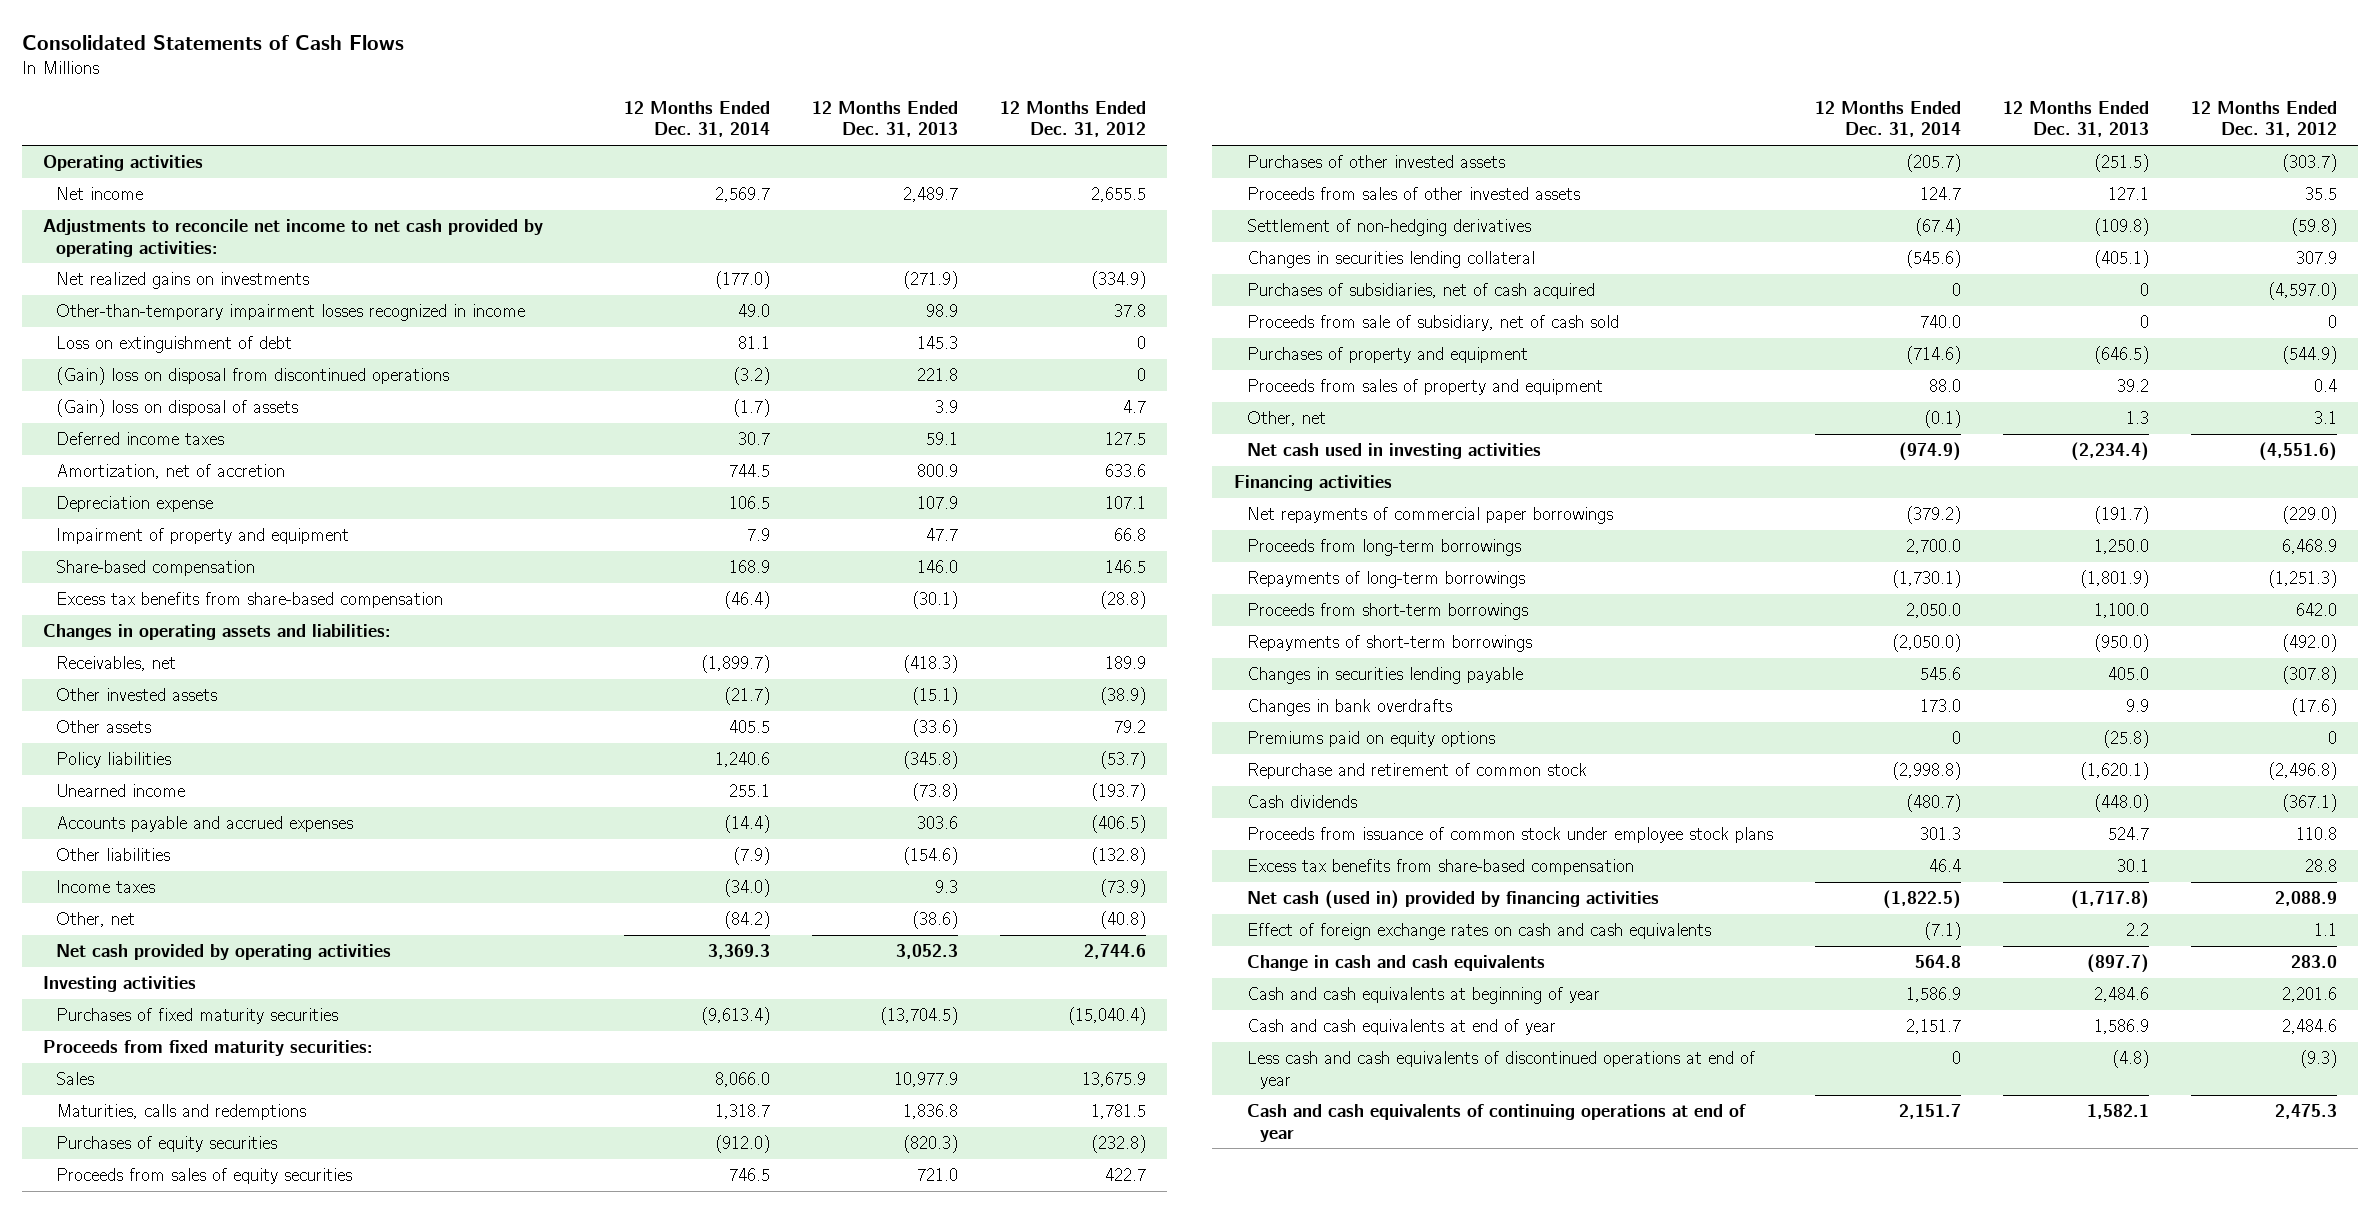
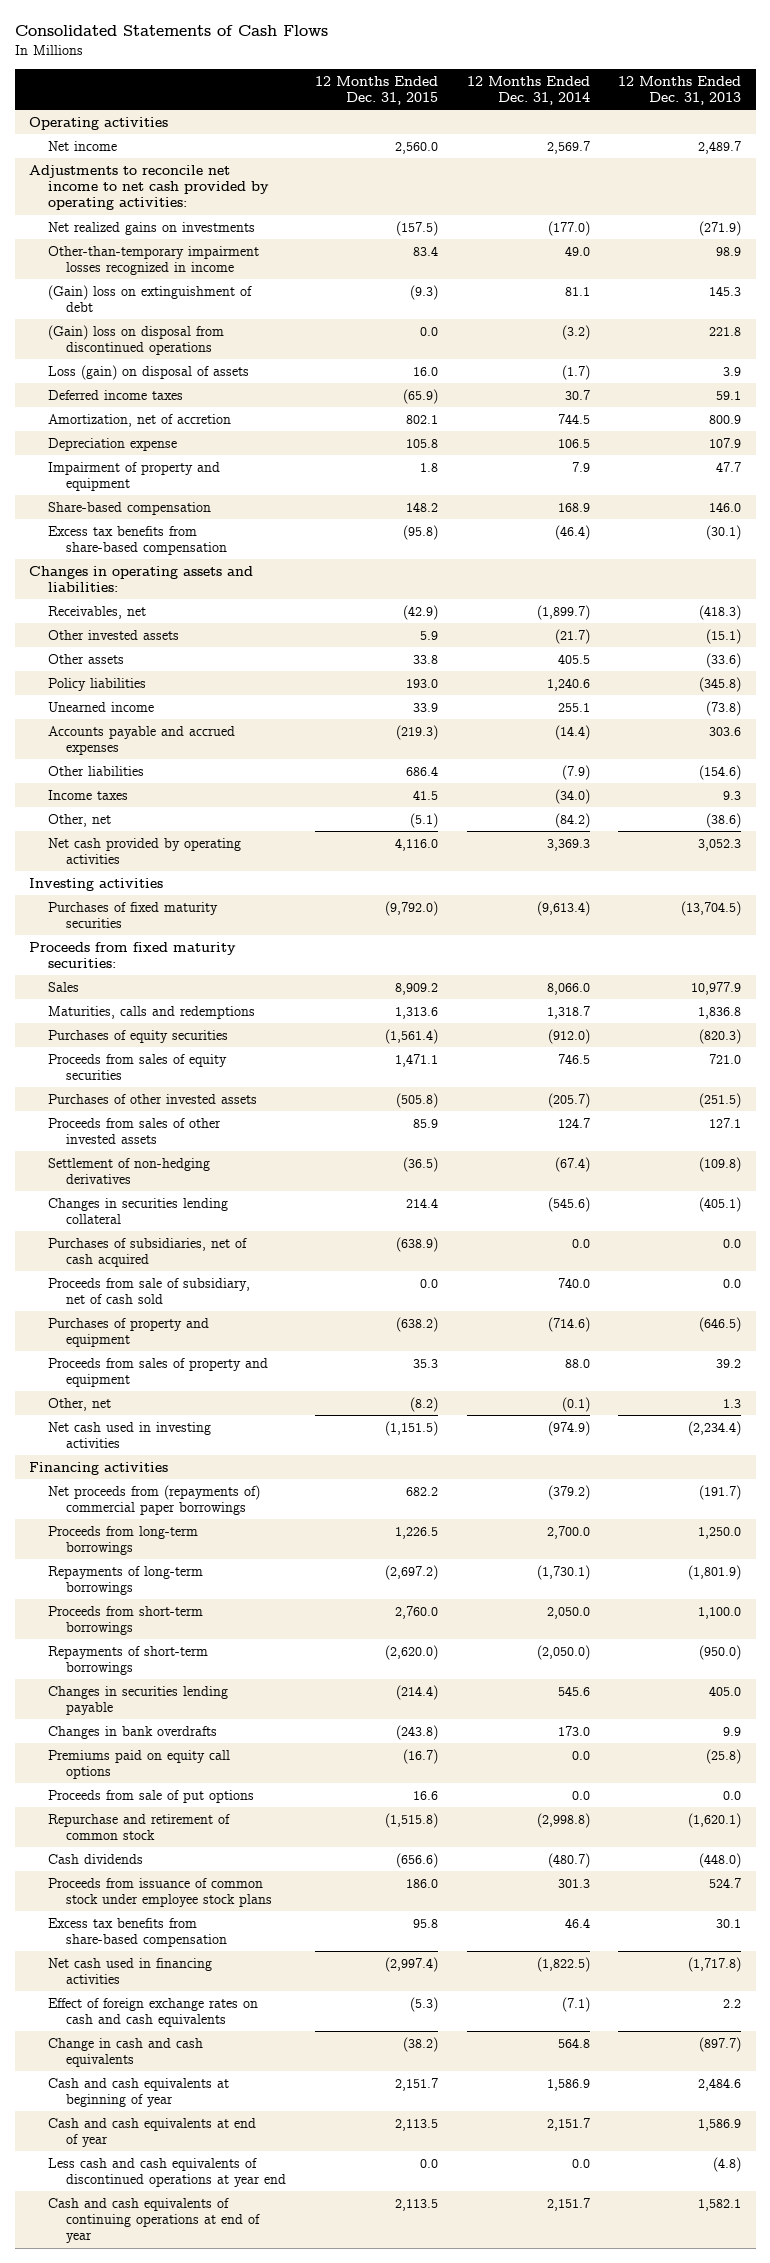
[1000,100,1147,138] 12 Months Ended Dec. 31, 2012 -> none
none -> [315,75,439,106] 12 Months Ended Dec. 31, 2015
[55,336,292,354] Loss on extinguishment of debt -> [47,284,252,313] (Gain) loss on extinguishment of debt
[55,399,298,418] (Gain) loss on disposal of assets -> [47,364,249,380] Loss (gain) on disposal of assets
[1951,283,1961,297] 0 -> [571,1238,590,1248] 0.0
[2140,283,2150,297] 0 -> [723,1238,742,1248] 0.0
[2140,315,2150,329] 0 -> [723,1278,742,1288] 0.0
[1246,507,1613,525] Net repayments of commercial paper borrowings -> [47,1484,260,1516] Net proceeds from (repayments of) commercial paper borrowings
[1246,731,1495,748] Premiums paid on equity options -> [47,1749,230,1780] Premiums paid on equity call options
[1951,731,1961,745] 0 -> [571,1750,590,1760] 0.0
none -> [47,1789,254,1803] Proceeds from sale of put options
[1246,890,1659,910] Net cash (used in) provided by financing activities -> [47,1957,212,1985] Net cash used in financing activities
[1246,1051,1755,1089] Less cash and cash equivalents of discontinued operations at end of year -> [47,2157,287,2188] Less cash and cash equivalents of discontinued operations at year end
[1951,1051,1961,1065] 0 -> [571,2158,590,2168] 0.0

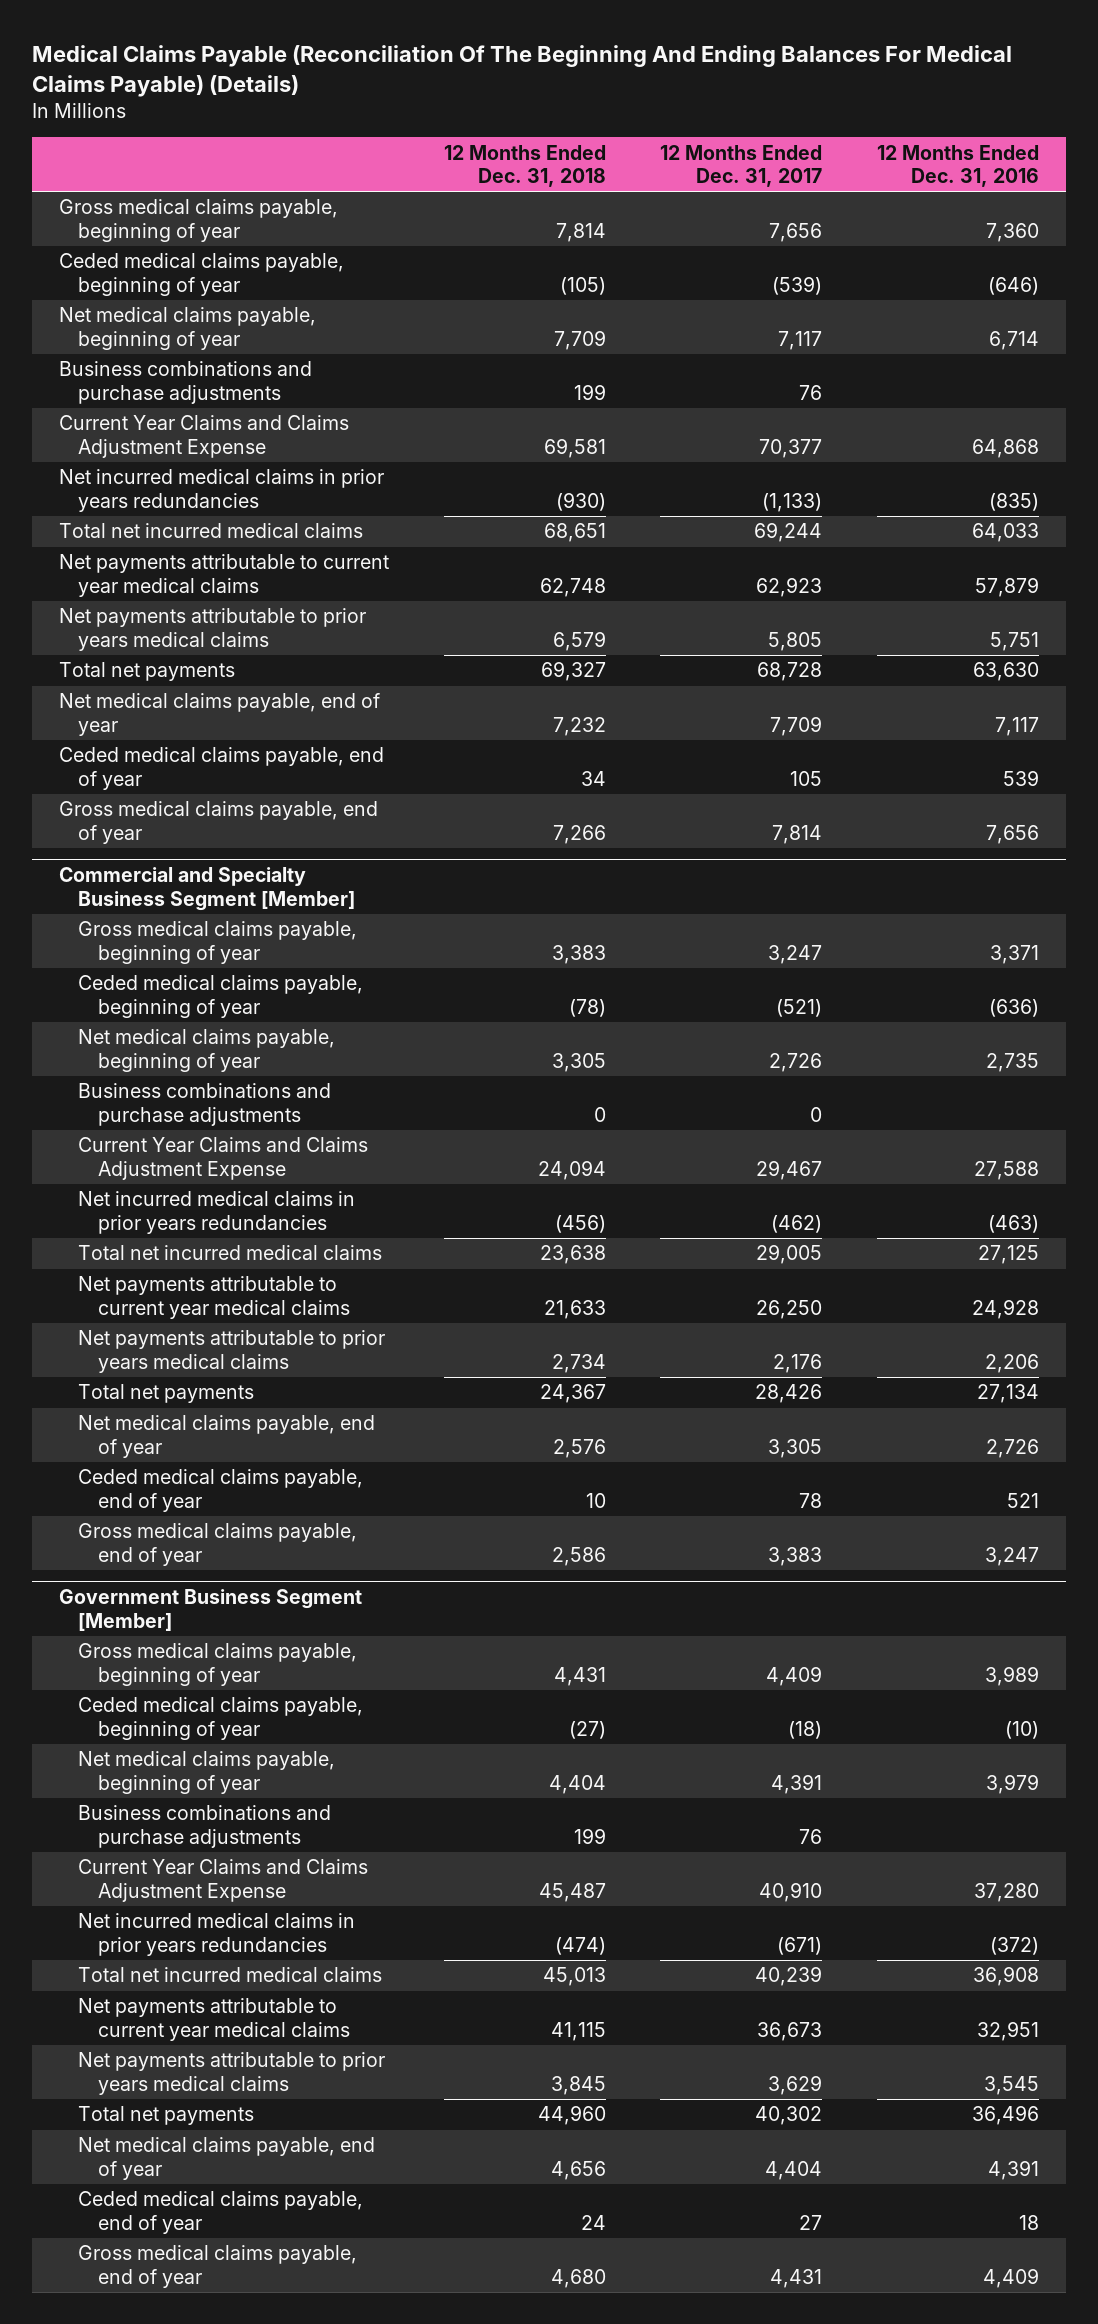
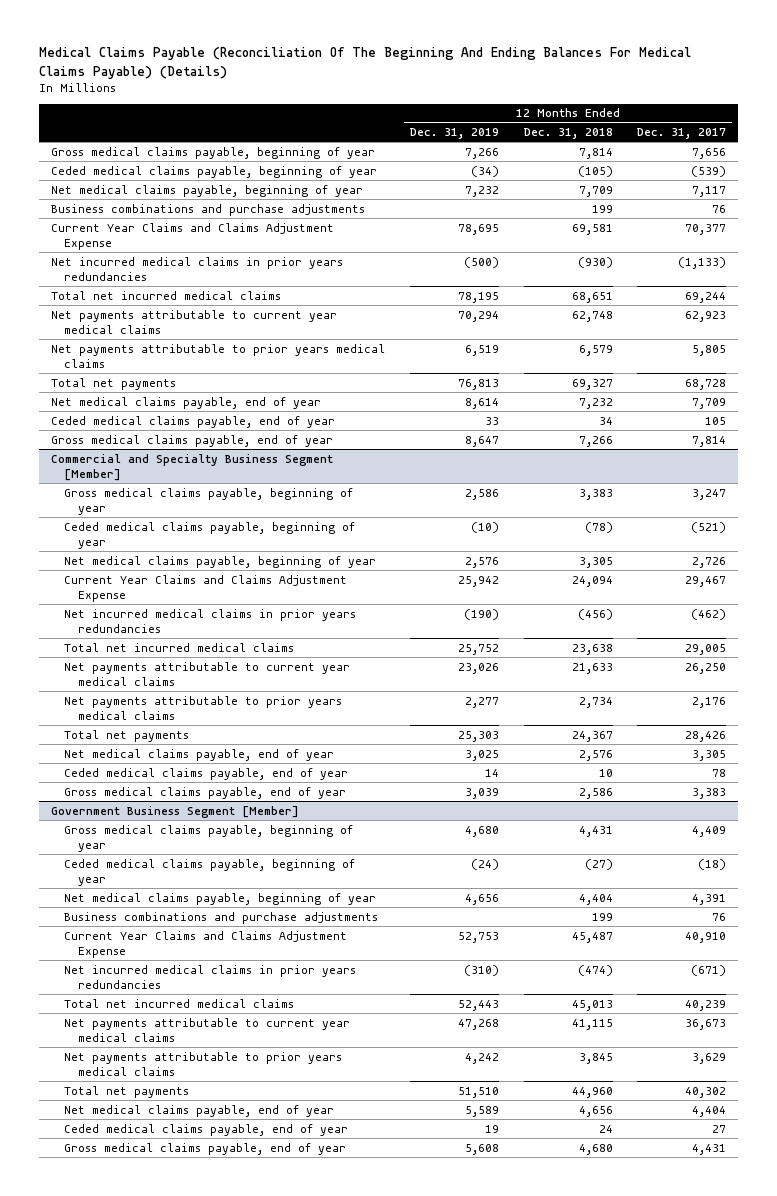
[876,144,1039,188] 12 Months Ended Dec. 31, 2016 -> none
none -> [409,128,499,140] Dec. 31, 2019
[78,1083,332,1126] Business combinations and purchase adjustments -> none

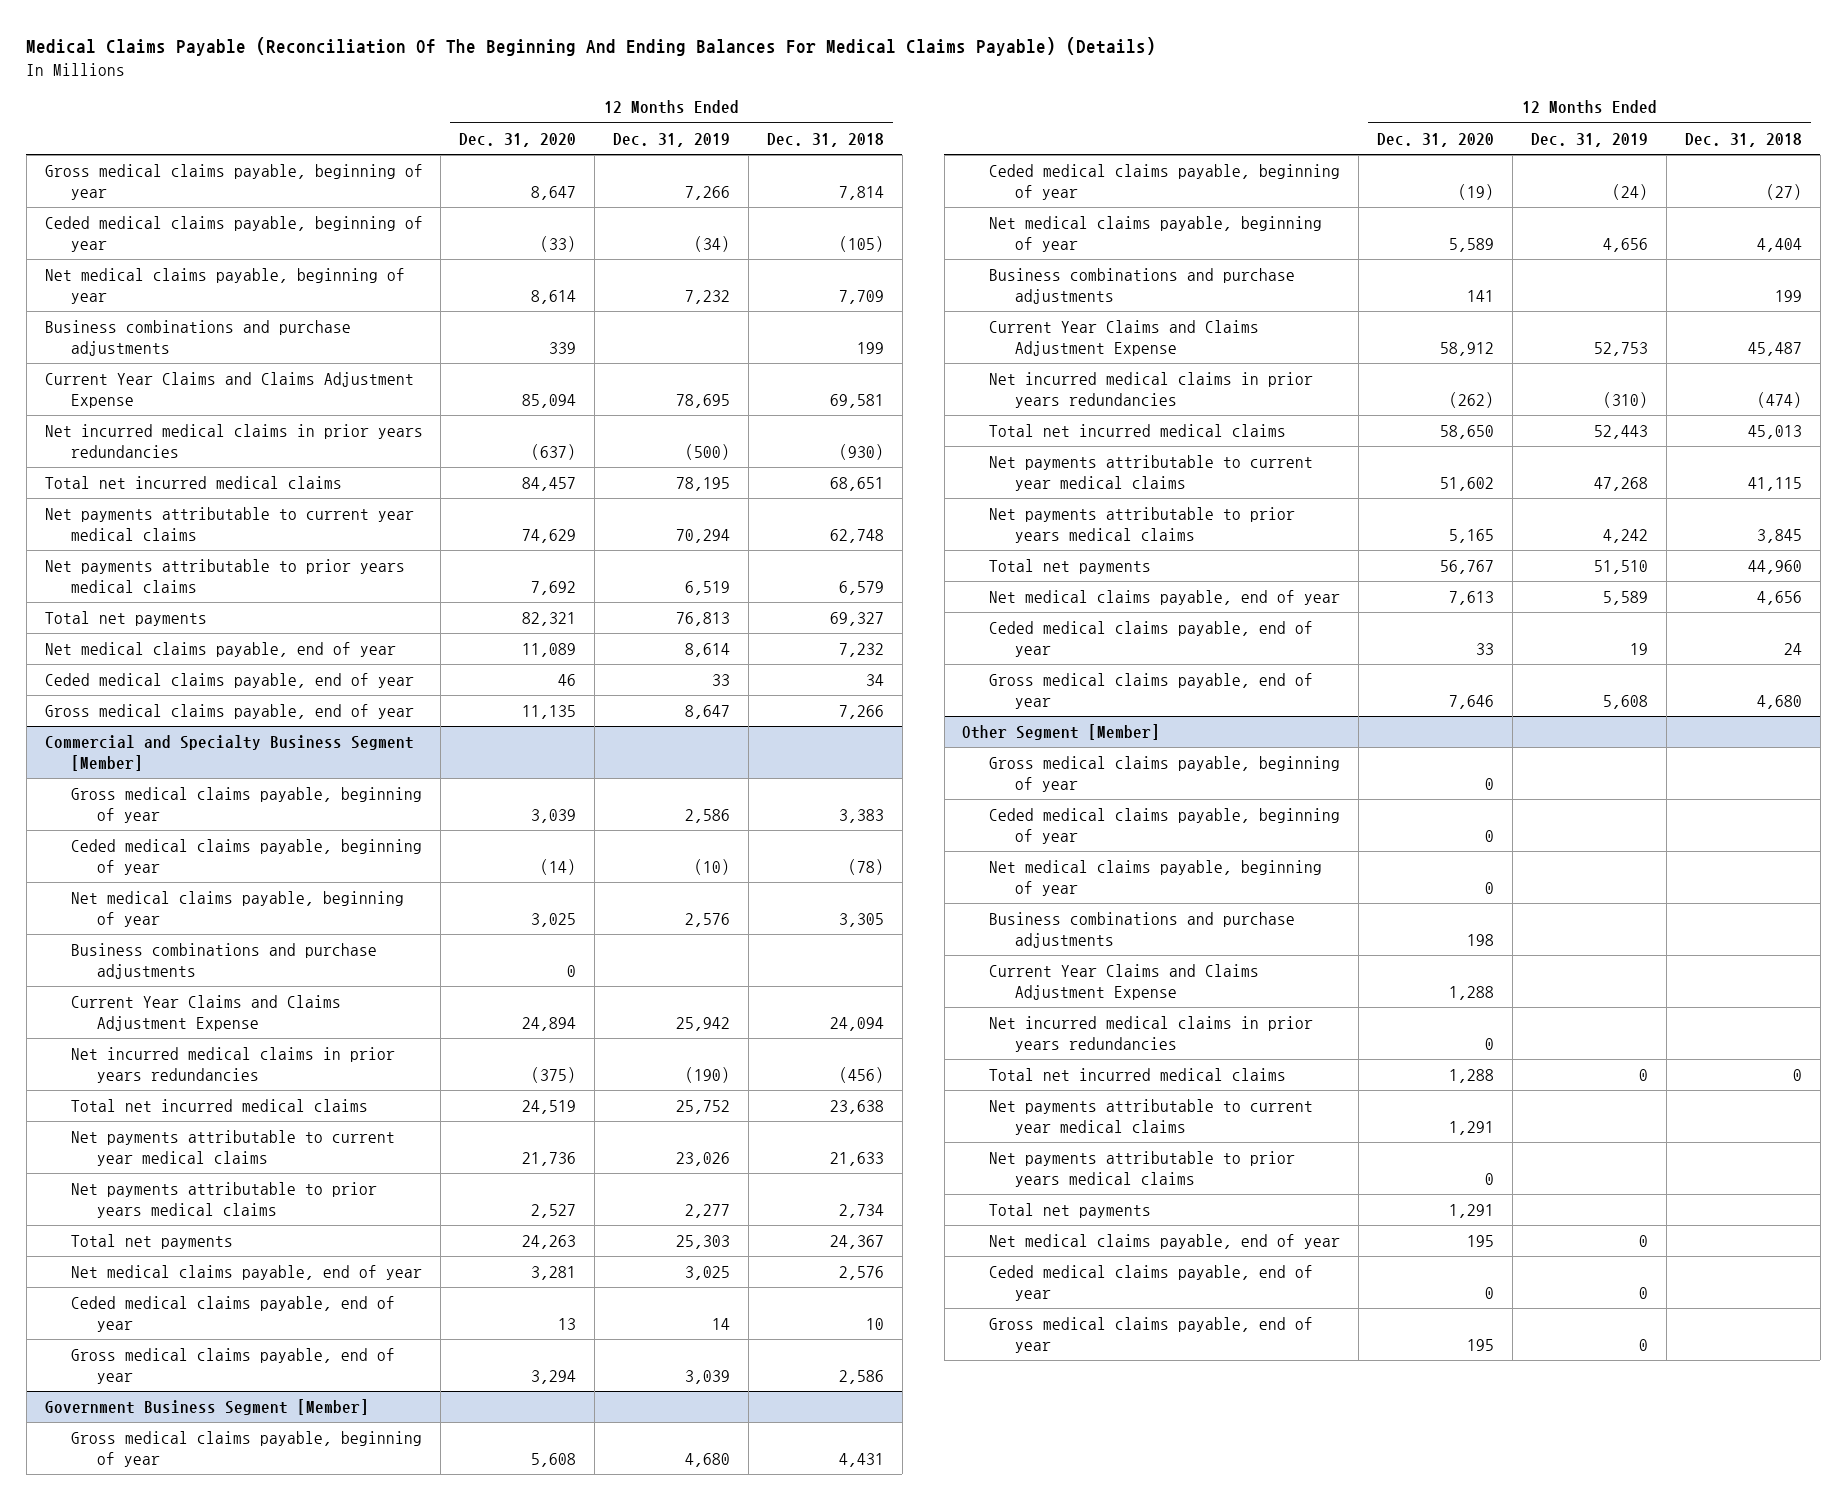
[637,128,727,140] Dec. 31, 2017 -> none
none -> [459,132,577,147] Dec. 31, 2020
none -> [70,943,377,979] Business combinations and purchase adjustments
none -> [962,724,1161,741] Other Segment [Member]
none -> [988,756,1340,792] Gross medical claims payable, beginning of year
none -> [988,808,1340,844] Ceded medical claims payable, beginning of year
none -> [988,860,1322,896] Net medical claims payable, beginning of year
none -> [988,912,1295,948] Business combinations and purchase adjustments
none -> [988,964,1259,1000] Current Year Claims and Claims Adjustment Expense
none -> [988,1016,1313,1052] Net incurred medical claims in prior years redundancies
none -> [988,1068,1286,1082] Total net incurred medical claims
none -> [988,1099,1313,1135] Net payments attributable to current year medical claims
none -> [988,1151,1295,1187] Net payments attributable to prior years medical claims
none -> [988,1203,1151,1219] Total net payments
none -> [988,1234,1340,1250] Net medical claims payable, end of year
none -> [988,1265,1313,1301] Ceded medical claims payable, end of year
none -> [988,1317,1313,1353] Gross medical claims payable, end of year

